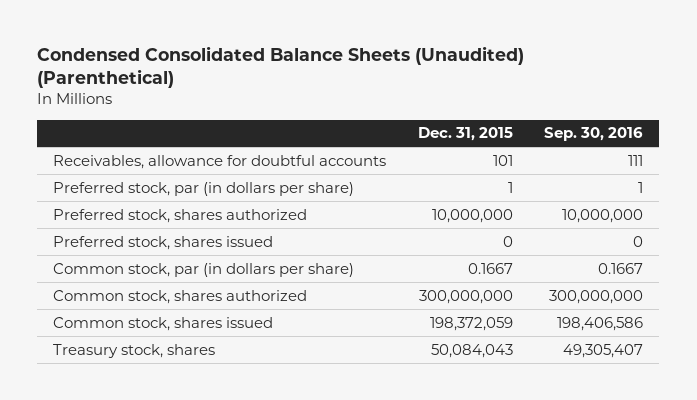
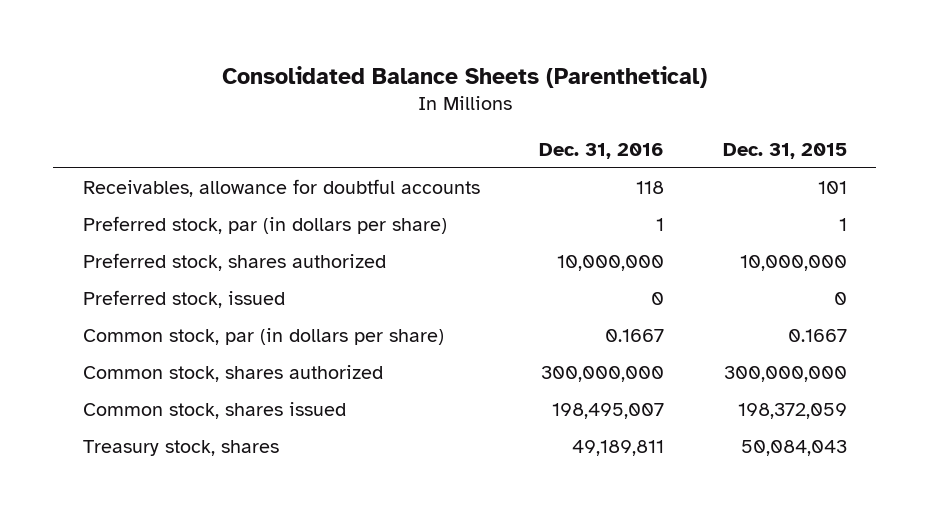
[37,45,525,89] Condensed Consolidated Balance Sheets (Unaudited) (Parenthetical) -> [221,65,707,88] Consolidated Balance Sheets (Parenthetical)
[544,127,644,142] Sep. 30, 2016 -> none
none -> [538,142,664,159] Dec. 31, 2016
[53,235,274,250] Preferred stock, shares issued -> [82,290,285,309] Preferred stock, issued

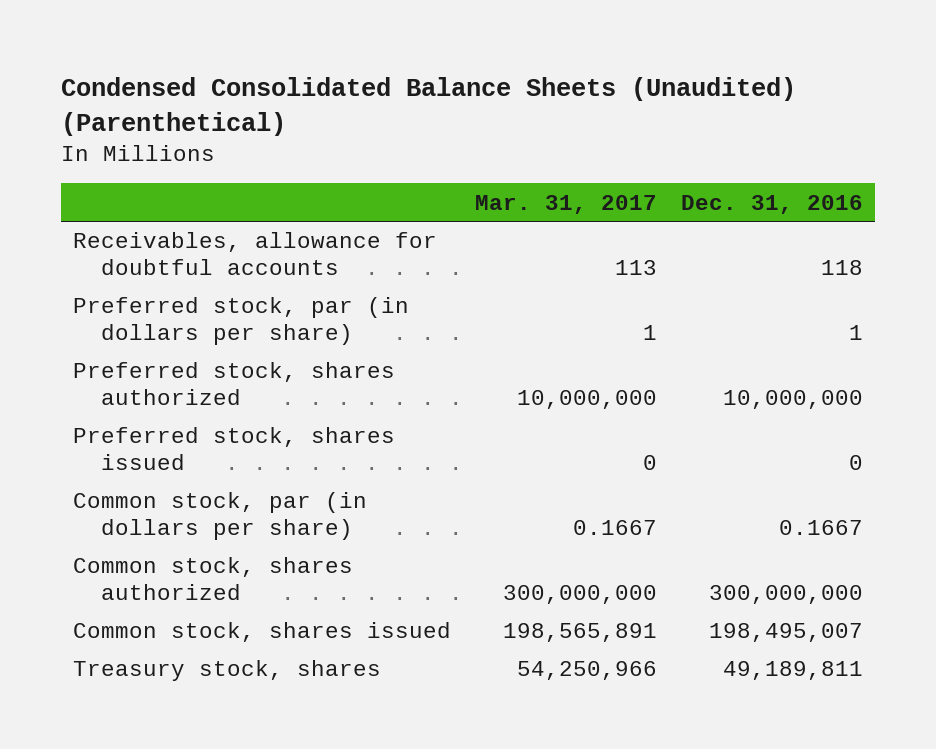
[221,65,707,88] Consolidated Balance Sheets (Parenthetical) -> [61,76,797,136] Condensed Consolidated Balance Sheets (Unaudited) (Parenthetical)
[722,142,847,159] Dec. 31, 2015 -> none
none -> [474,194,657,214] Mar. 31, 2017
[82,290,285,309] Preferred stock, issued -> [73,427,396,471] Preferred stock, shares issued

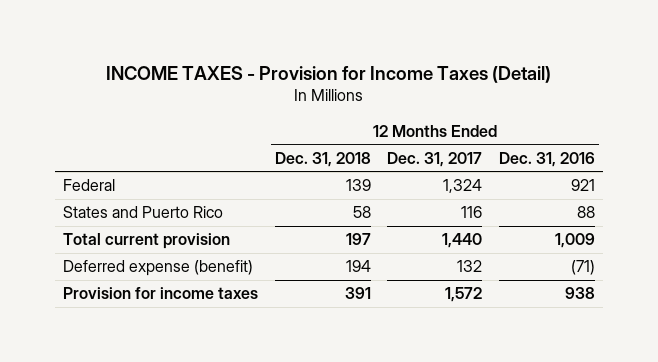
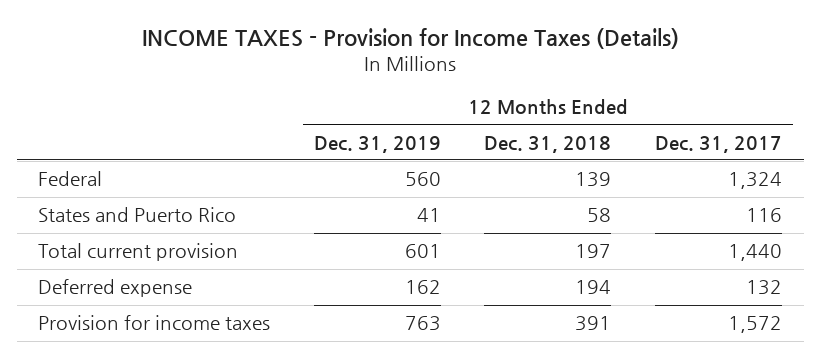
[105,65,551,83] INCOME TAXES - Provision for Income Taxes (Detail) -> [142,28,680,50] INCOME TAXES - Provision for Income Taxes (Details)
[498,151,595,167] Dec. 31, 2016 -> none
none -> [313,135,441,153] Dec. 31, 2019
[63,260,254,277] Deferred expense (benefit) -> [38,279,193,298] Deferred expense

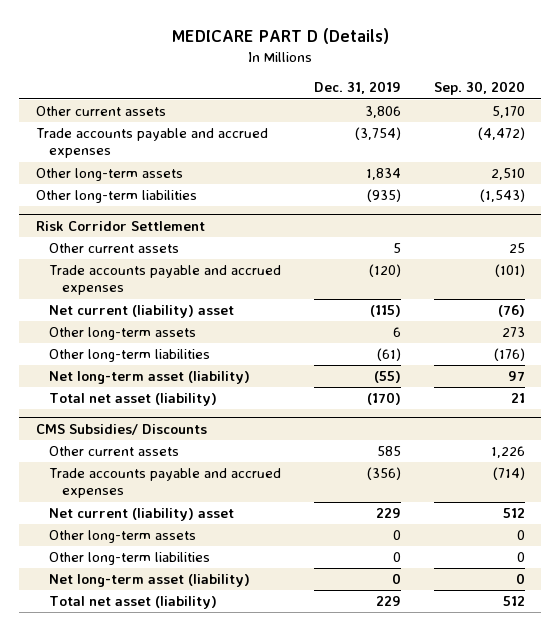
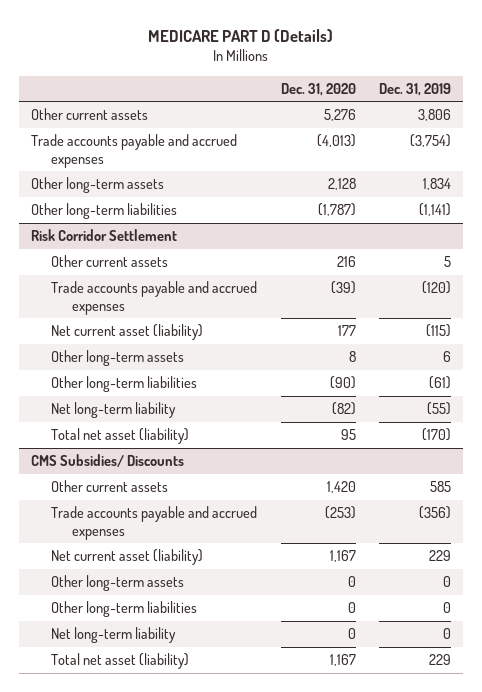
[433,81,525,96] Sep. 30, 2020 -> none
none -> [280,82,356,96] Dec. 31, 2020
[366,189,401,203] (935) -> [418,203,451,217] (1,141)
[48,305,234,319] Net current (liability) asset -> [51,324,204,341] Net current asset (liability)
[48,371,250,385] Net long-term asset (liability) -> [51,402,177,419] Net long-term liability
[48,508,234,522] Net current (liability) asset -> [51,549,204,566] Net current asset (liability)
[48,574,250,588] Net long-term asset (liability) -> [51,627,177,644] Net long-term liability

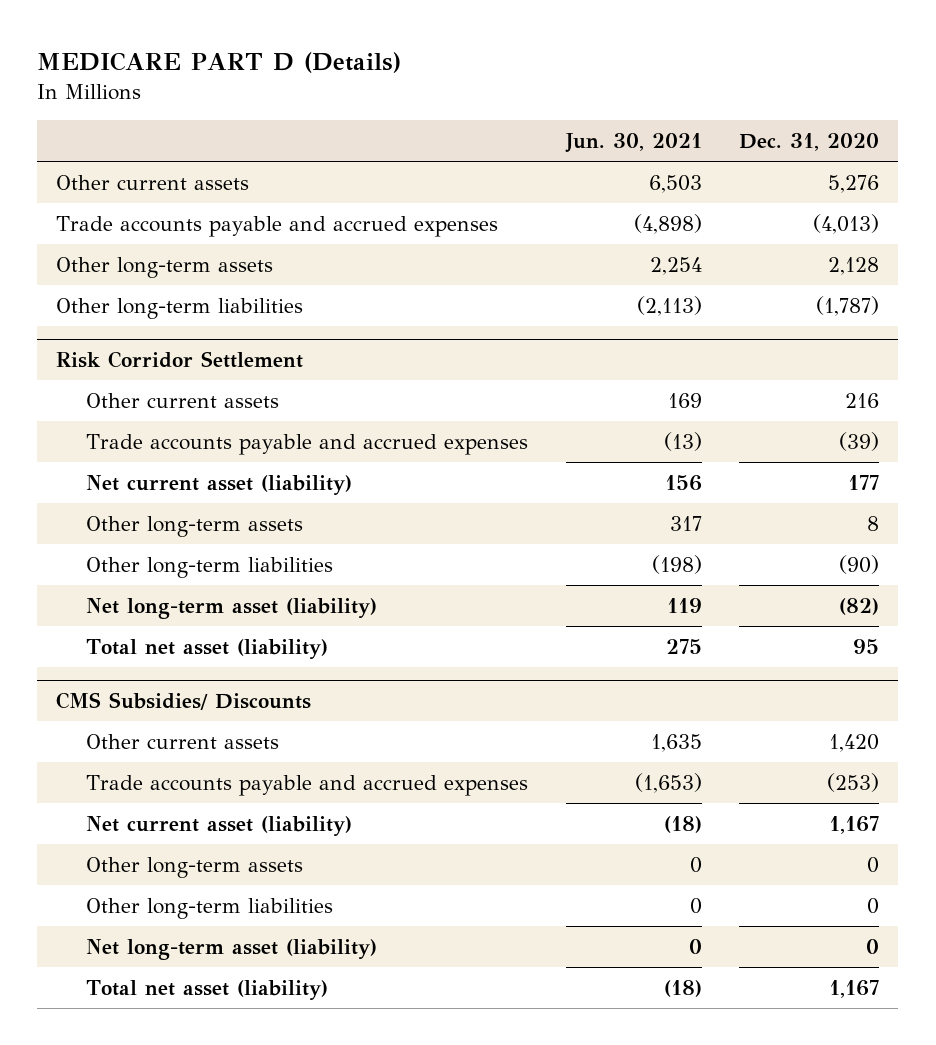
[378,82,451,96] Dec. 31, 2019 -> none
none -> [564,132,702,153] Jun. 30, 2021
[51,402,177,419] Net long-term liability -> [85,597,377,619] Net long-term asset (liability)
[51,627,177,644] Net long-term liability -> [85,938,377,960] Net long-term asset (liability)

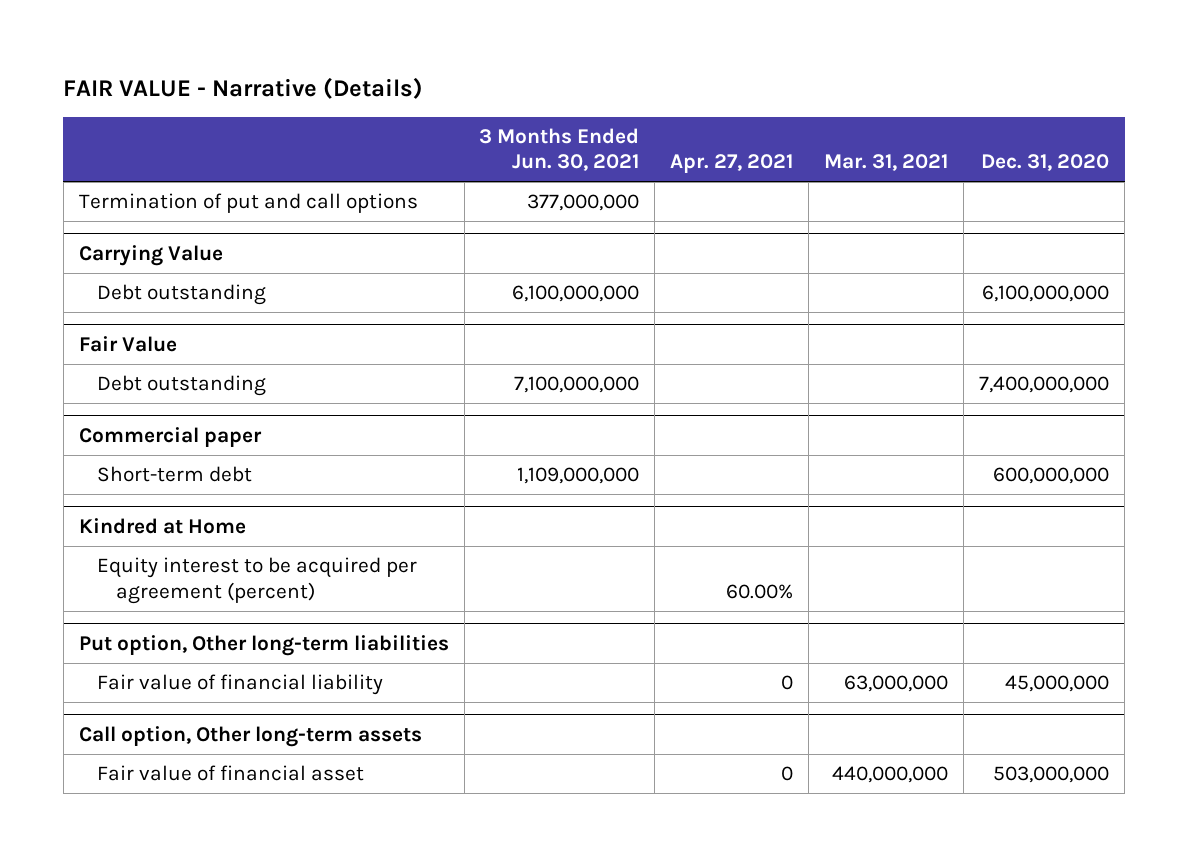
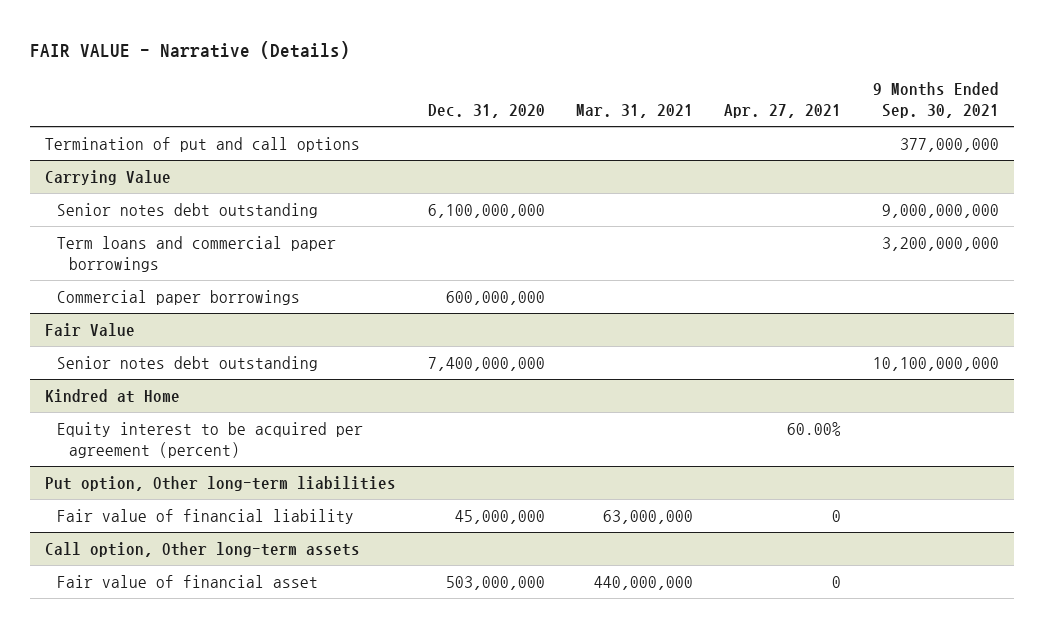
[479,127,640,172] 3 Months Ended Jun. 30, 2021 -> none
none -> [872,82,999,118] 9 Months Ended Sep. 30, 2021
[97,284,267,306] Debt outstanding -> [57,203,319,219] Senior notes debt outstanding
none -> [57,236,337,272] Term loans and commercial paper borrowings
none -> [57,290,301,306] Commercial paper borrowings
[78,426,262,447] Commercial paper -> none
[97,466,253,483] Short-term debt -> none
[97,375,267,397] Debt outstanding -> [57,356,319,372] Senior notes debt outstanding

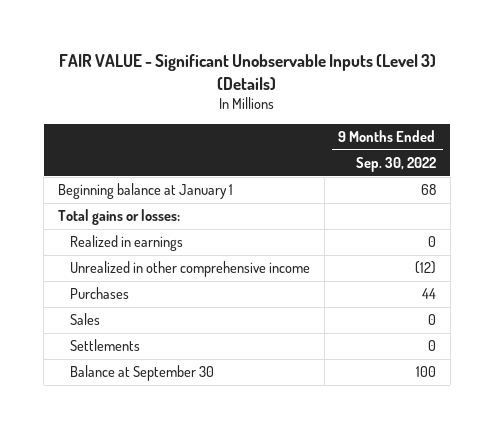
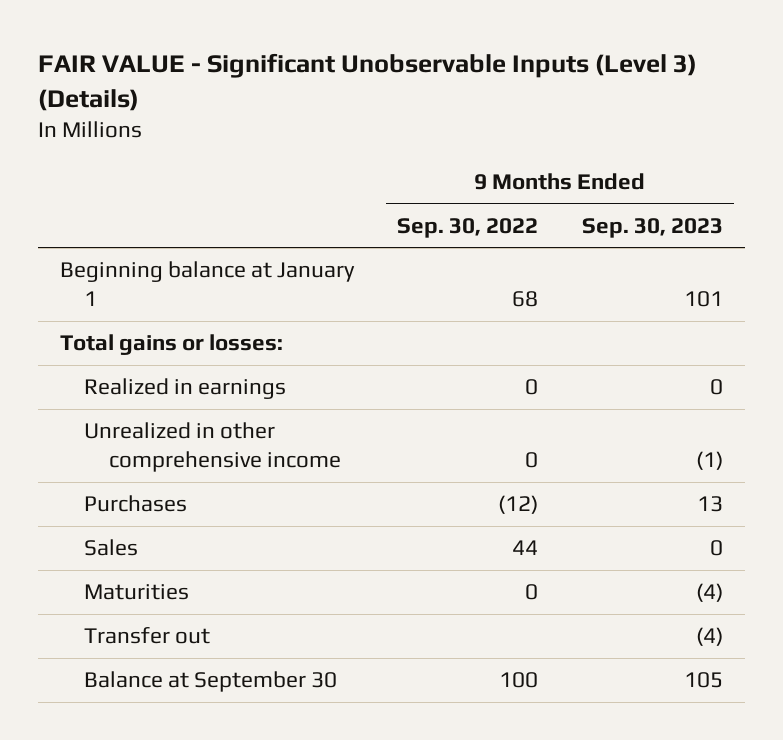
none -> [582,217,724,238] Sep. 30, 2023
[414,261,436,275] (12) -> [525,451,539,468] 0
[421,288,436,300] 44 -> [498,495,539,515] (12)
[427,314,436,326] 0 -> [512,540,539,556] 44
[70,339,141,352] Settlements -> [84,584,190,601] Maturities
none -> [84,627,211,645] Transfer out

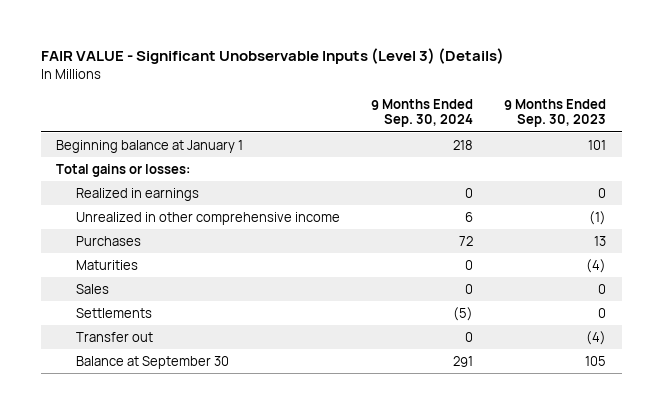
[397,217,539,238] Sep. 30, 2022 -> none
none -> [371,98,474,128] 9 Months Ended Sep. 30, 2024
[84,539,139,557] Sales -> [76,283,110,294] Sales
none -> [76,307,153,318] Settlements

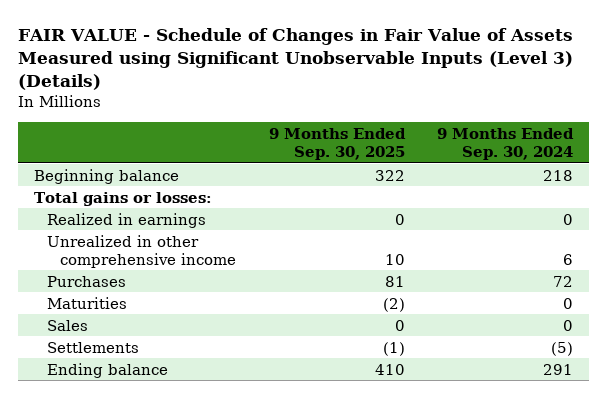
[40,48,504,65] FAIR VALUE - Significant Unobservable Inputs (Level 3) (Details) -> [18,28,574,91] FAIR VALUE - Schedule of Changes in Fair Value of Assets Measured using Significant Unobservable Inputs (Level 3) (Details)
[504,98,607,128] 9 Months Ended Sep. 30, 2023 -> none
none -> [268,127,406,160] 9 Months Ended Sep. 30, 2025
[56,139,244,153] Beginning balance at January 1 -> [34,168,180,184] Beginning balance
[76,331,154,342] Transfer out -> none
[76,355,230,369] Balance at September 30 -> [47,362,169,378] Ending balance

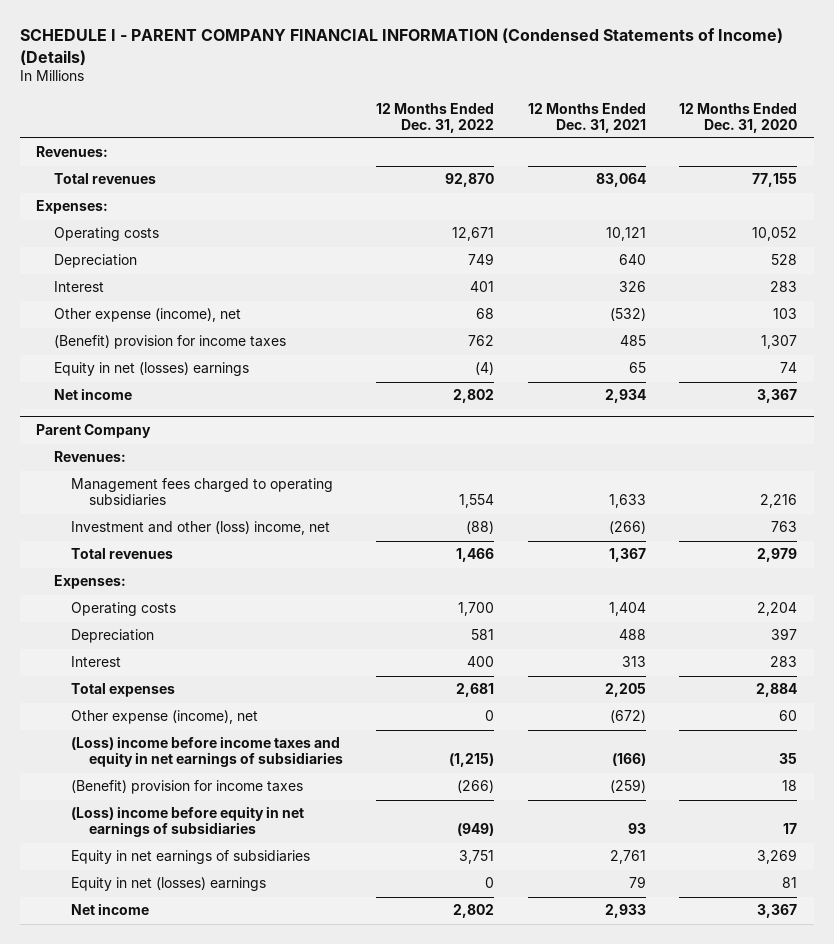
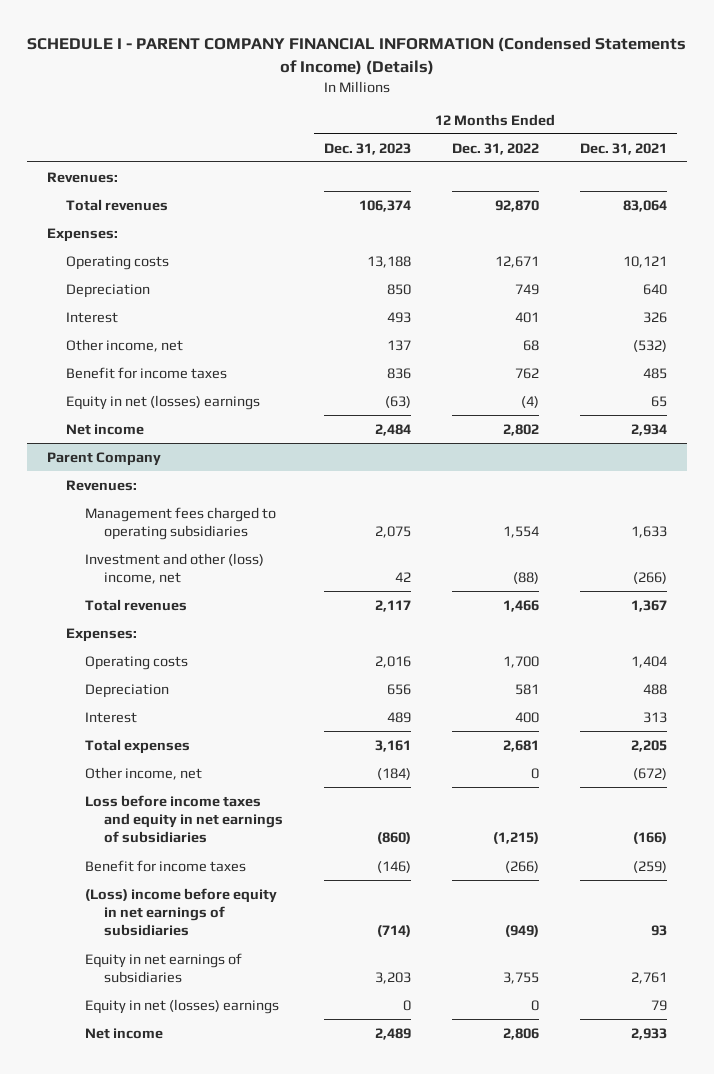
[679,102,798,133] 12 Months Ended Dec. 31, 2020 -> none
none -> [324,142,412,155] Dec. 31, 2023
[53,308,241,323] Other expense (income), net -> [66,338,184,352] Other income, net
[53,335,286,350] (Benefit) provision for income taxes -> [66,366,228,379] Benefit for income taxes
[71,710,259,725] Other expense (income), net -> [85,766,203,780] Other income, net
[71,736,344,768] (Loss) income before income taxes and equity in net earnings of subsidiaries -> [85,794,284,844] Loss before income taxes and equity in net earnings of subsidiaries
[71,780,304,795] (Benefit) provision for income taxes -> [85,859,247,872] Benefit for income taxes
[459,850,495,865] 3,751 -> [502,972,539,985] 3,755
[453,904,495,919] 2,802 -> [502,1027,539,1040] 2,806

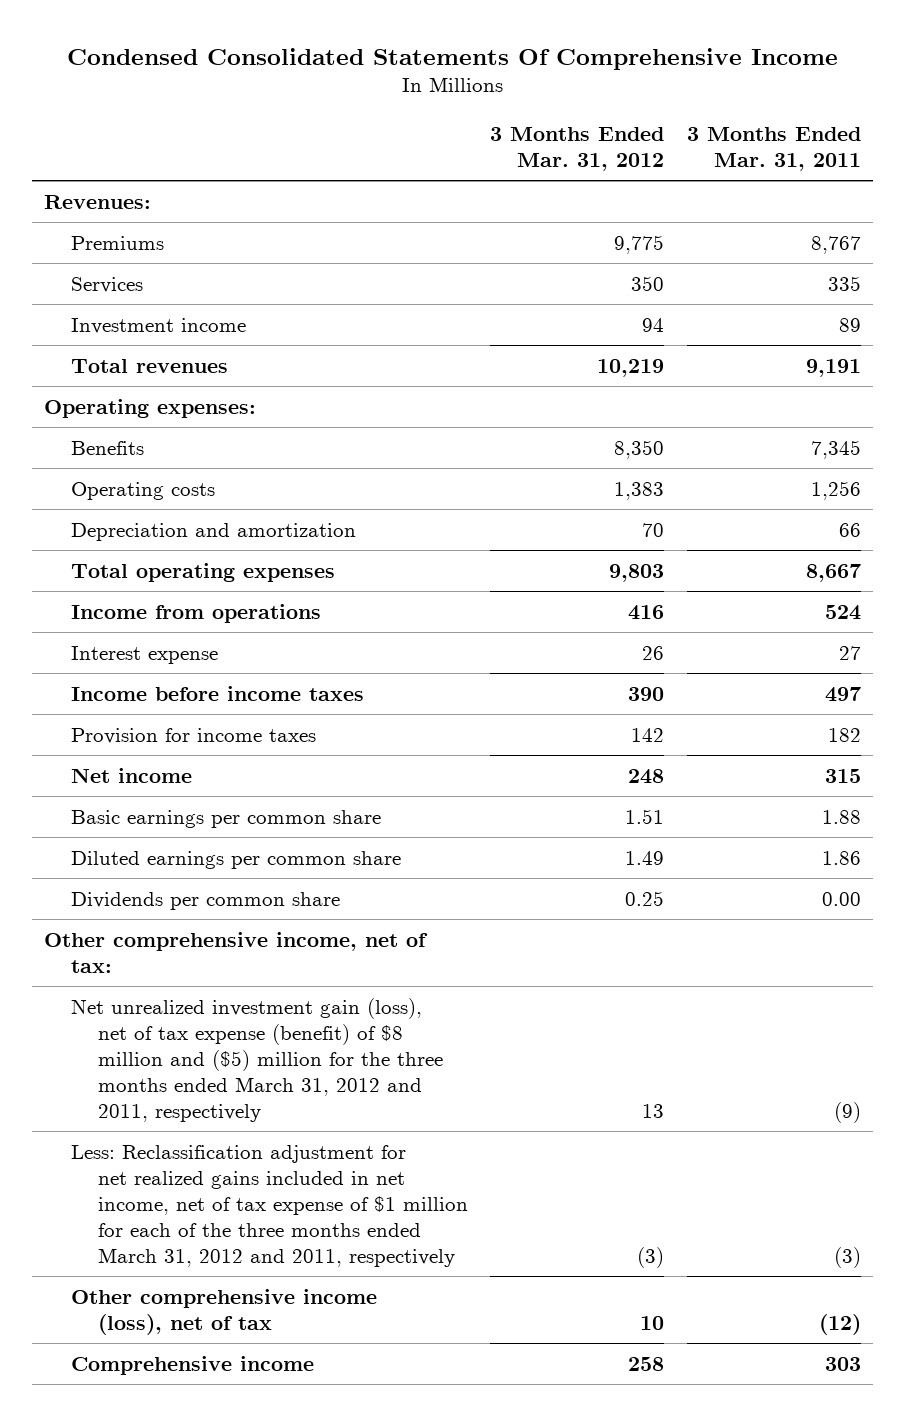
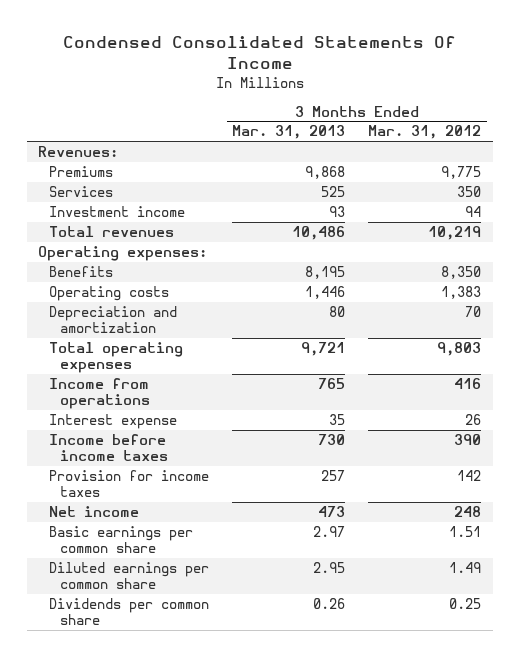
[66,47,838,70] Condensed Consolidated Statements Of Comprehensive Income -> [62,36,456,70] Condensed Consolidated Statements Of Income
[687,126,862,171] 3 Months Ended Mar. 31, 2011 -> none
none -> [232,125,346,140] Mar. 31, 2013
[43,931,428,973] Other comprehensive income, net of tax: -> none
[70,997,443,1122] Net unrealized investment gain (loss), net of tax expense (benefit) of $8 million and ($5) million for the three months ended March 31, 2012 and 2011, respectively -> none
[70,1144,468,1267] Less: Reclassification adjustment for net realized gains included in net income, net of tax expense of $1 million for each of the three months ended March 31, 2012 and 2011, respectively -> none
[70,1288,377,1335] Other comprehensive income (loss), net of tax -> none
[70,1355,314,1375] Comprehensive income -> none

